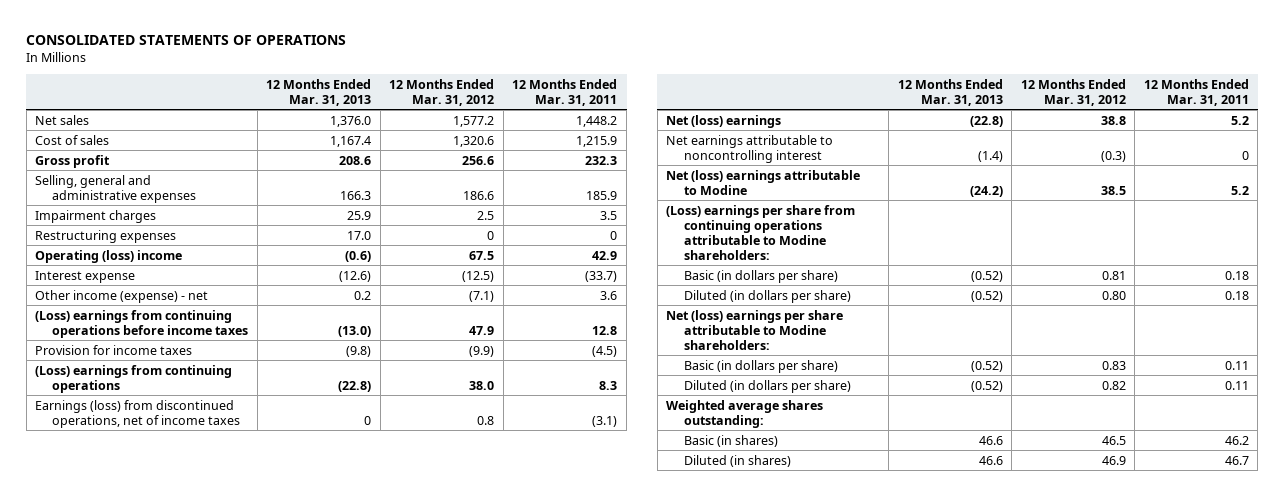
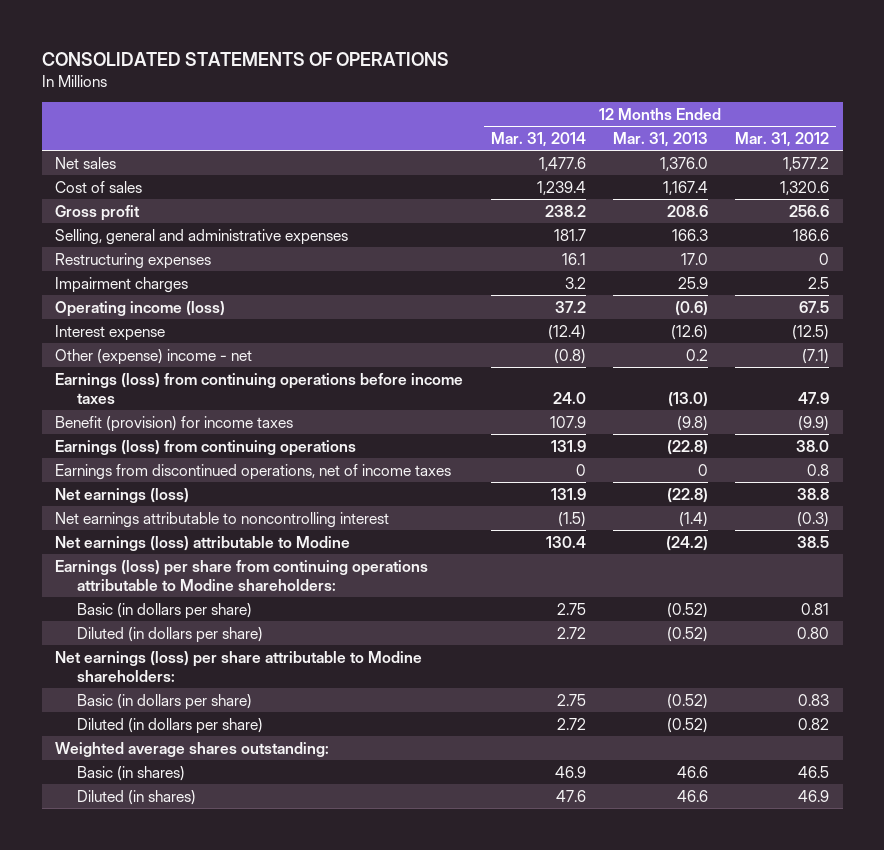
[512,78,618,106] 12 Months Ended Mar. 31, 2011 -> none
none -> [490,131,586,147] Mar. 31, 2014
[35,209,157,223] Impairment charges -> [55,276,189,293] Impairment charges
[35,249,183,263] Operating (loss) income -> [55,300,226,317] Operating income (loss)
[35,289,209,303] Other income (expense) - net -> [55,348,253,365] Other (expense) income - net
[35,309,249,338] (Loss) earnings from continuing operations before income taxes -> [55,372,464,404] Earnings (loss) from continuing operations before income taxes
[35,344,193,355] Provision for income taxes -> [55,415,294,432] Benefit (provision) for income taxes
[35,364,233,393] (Loss) earnings from continuing operations -> [55,439,357,456] Earnings (loss) from continuing operations
[35,399,241,428] Earnings (loss) from discontinued operations, net of income taxes -> [55,463,452,480] Earnings from discontinued operations, net of income taxes
[666,114,782,128] Net (loss) earnings -> [55,487,190,503] Net earnings (loss)
[666,169,861,195] Net (loss) earnings attributable to Modine -> [55,535,351,551] Net earnings (loss) attributable to Modine
[666,204,856,260] (Loss) earnings per share from continuing operations attributable to Modine shareholders: -> [55,559,429,591] Earnings (loss) per share from continuing operations attributable to Modine shareholders:
[666,309,844,350] Net (loss) earnings per share attributable to Modine shareholders: -> [55,650,423,682] Net earnings (loss) per share attributable to Modine shareholders:

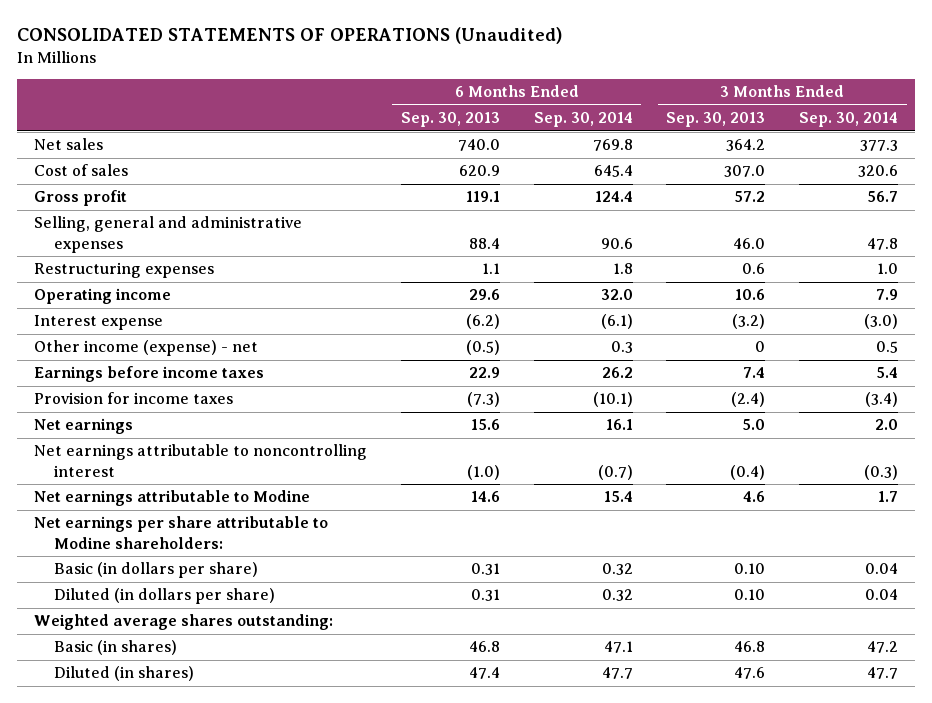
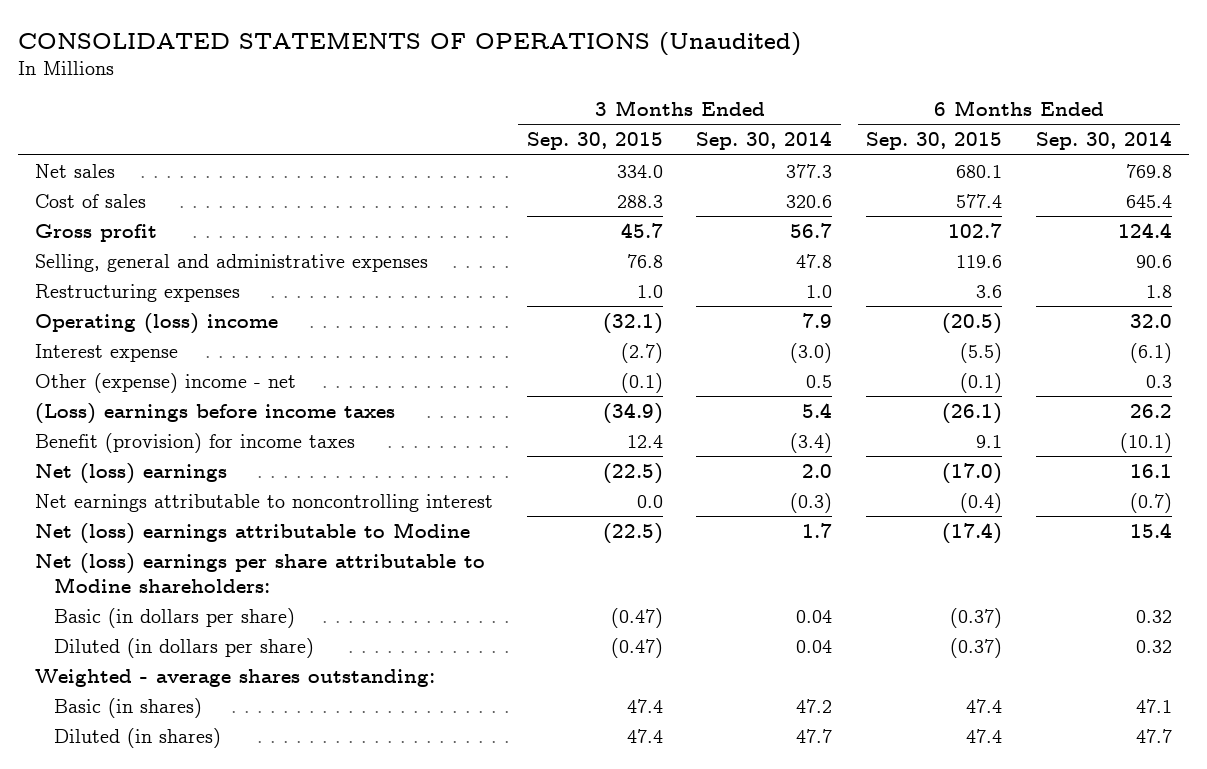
[400,112,500,128] Sep. 30, 2013 -> none
[666,112,766,128] Sep. 30, 2013 -> none
none -> [526,132,663,151] Sep. 30, 2015
none -> [866,132,1003,151] Sep. 30, 2015
[33,288,171,305] Operating income -> [35,312,279,334] Operating (loss) income
[33,340,258,357] Other income (expense) - net -> [35,372,297,393] Other (expense) income - net
[33,366,264,383] Earnings before income taxes -> [35,402,396,424] (Loss) earnings before income taxes
[33,392,233,405] Provision for income taxes -> [35,432,356,453] Benefit (provision) for income taxes
[33,418,133,435] Net earnings -> [35,462,228,484] Net (loss) earnings
[33,490,310,507] Net earnings attributable to Modine -> [35,521,471,544] Net (loss) earnings attributable to Modine
[33,516,328,549] Net earnings per share attributable to Modine shareholders: -> [35,552,486,594] Net (loss) earnings per share attributable to Modine shareholders:
[33,614,333,631] Weighted average shares outstanding: -> [35,668,436,687] Weighted - average shares outstanding:

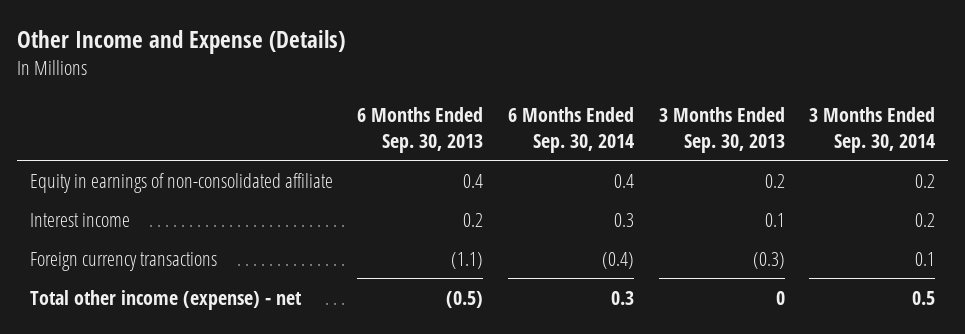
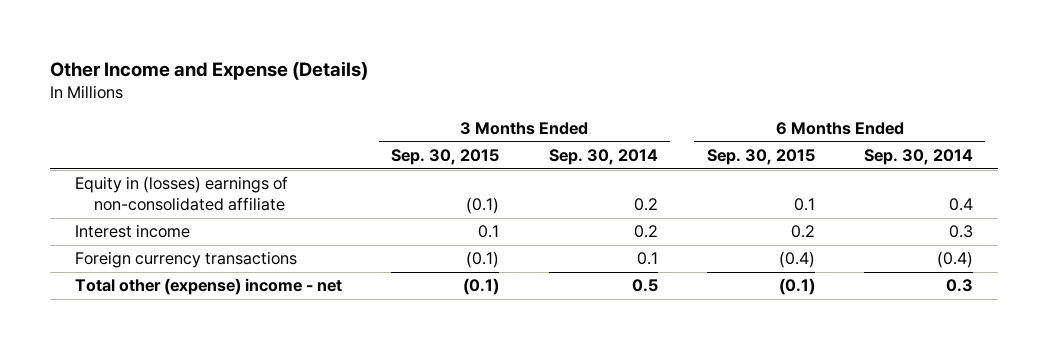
[357,106,484,153] 6 Months Ended Sep. 30, 2013 -> none
[658,106,785,153] 3 Months Ended Sep. 30, 2013 -> none
none -> [391,148,500,165] Sep. 30, 2015
none -> [706,148,815,165] Sep. 30, 2015
[29,172,333,193] Equity in earnings of non-consolidated affiliate -> [74,176,288,211] Equity in (losses) earnings of non-consolidated affiliate
[29,289,302,310] Total other income (expense) - net -> [74,278,342,296] Total other (expense) income - net

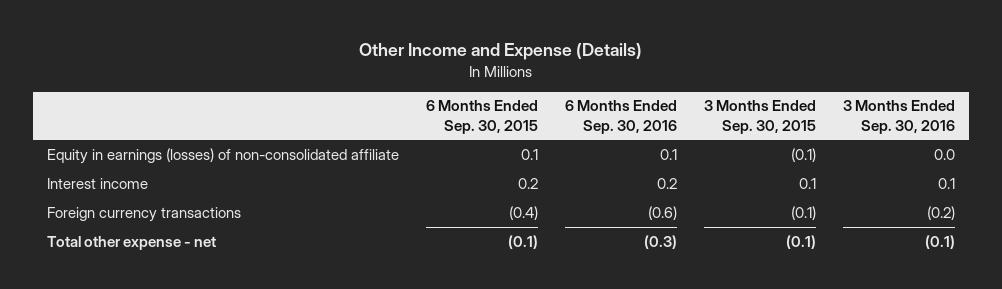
[548,148,658,165] Sep. 30, 2014 -> none
[864,148,974,165] Sep. 30, 2014 -> none
none -> [564,100,677,134] 6 Months Ended Sep. 30, 2016
none -> [843,100,956,134] 3 Months Ended Sep. 30, 2016
[74,176,288,211] Equity in (losses) earnings of non-consolidated affiliate -> [46,147,399,164] Equity in earnings (losses) of non-consolidated affiliate
[74,278,342,296] Total other (expense) income - net -> [46,235,216,250] Total other expense - net

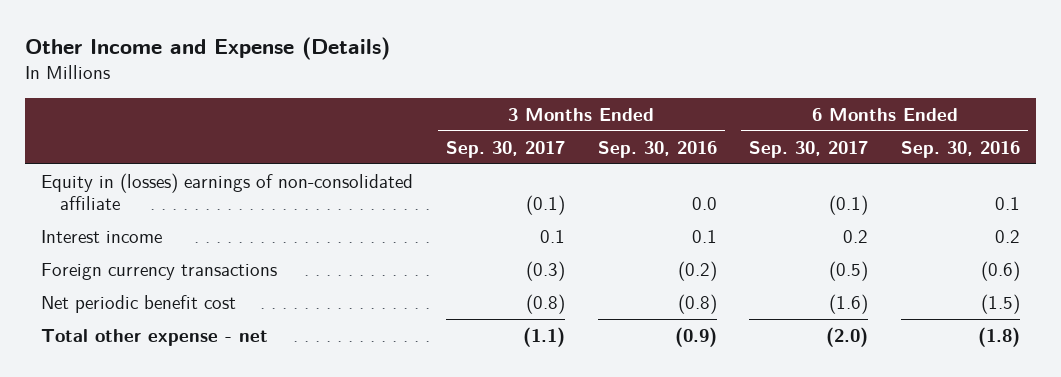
[425,100,538,134] 6 Months Ended Sep. 30, 2015 -> none
[704,100,817,134] 3 Months Ended Sep. 30, 2015 -> none
none -> [446,140,566,158] Sep. 30, 2017
none -> [749,140,869,158] Sep. 30, 2017
[46,147,399,164] Equity in earnings (losses) of non-consolidated affiliate -> [41,173,414,210] Equity in (losses) earnings of non-consolidated affiliate
none -> [41,295,237,314] Net periodic benefit cost
[643,234,677,249] (0.3) -> [978,327,1021,348] (1.8)
[925,234,956,249] (0.1) -> [674,327,717,348] (0.9)

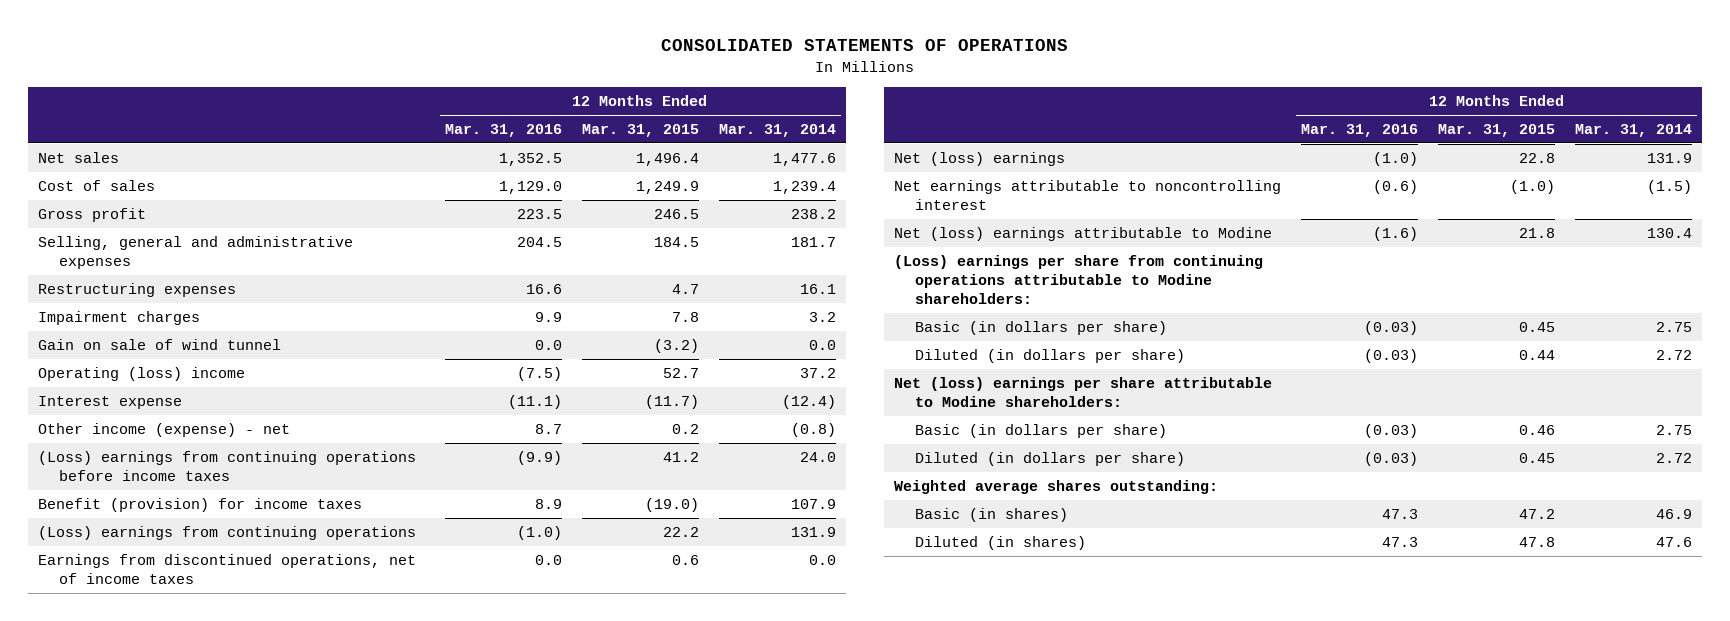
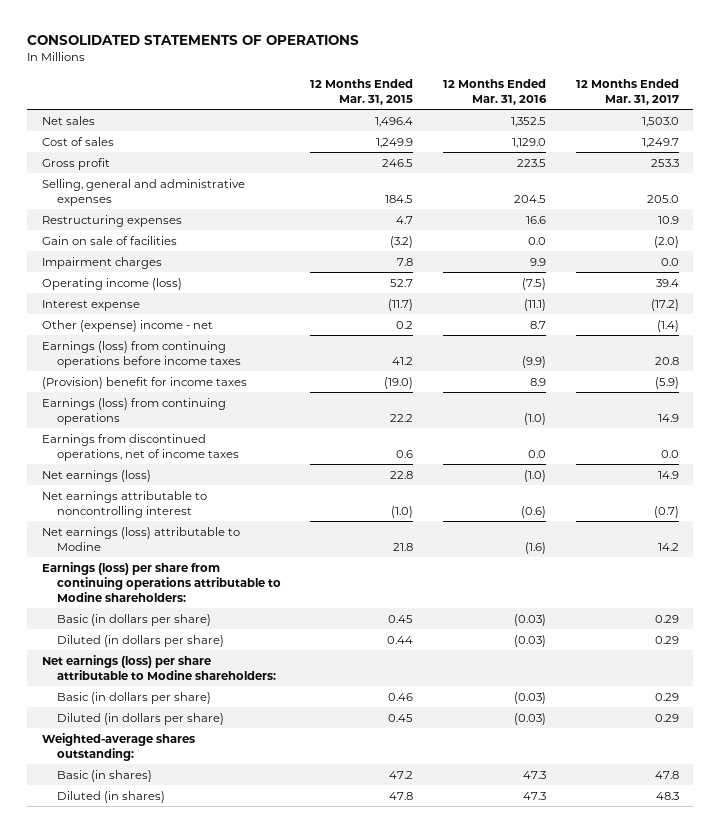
[718,124,836,138] Mar. 31, 2014 -> none
none -> [575,78,679,105] 12 Months Ended Mar. 31, 2017
none -> [42,235,178,245] Gain on sale of facilities
[37,339,281,351] Gain on sale of wind tunnel -> none
[37,367,245,382] Operating (loss) income -> [42,277,183,290] Operating income (loss)
[37,423,290,438] Other income (expense) - net -> [42,319,214,332] Other (expense) income - net
[37,451,416,481] (Loss) earnings from continuing operations before income taxes -> [42,340,241,368] Earnings (loss) from continuing operations before income taxes
[37,498,362,513] Benefit (provision) for income taxes -> [42,376,248,389] (Provision) benefit for income taxes
[37,526,416,541] (Loss) earnings from continuing operations -> [42,397,227,425] Earnings (loss) from continuing operations
[894,152,1066,167] Net (loss) earnings -> [42,469,152,482] Net earnings (loss)
[894,227,1273,242] Net (loss) earnings attributable to Modine -> [42,526,241,551] Net earnings (loss) attributable to Modine
[894,255,1264,304] (Loss) earnings per share from continuing operations attributable to Modine shareholders: -> [42,561,281,602] Earnings (loss) per share from continuing operations attributable to Modine shareholders:
[894,377,1273,407] Net (loss) earnings per share attributable to Modine shareholders: -> [42,654,276,680] Net earnings (loss) per share attributable to Modine shareholders:
[894,480,1219,495] Weighted average shares outstanding: -> [42,732,196,761] Weighted-average shares outstanding:

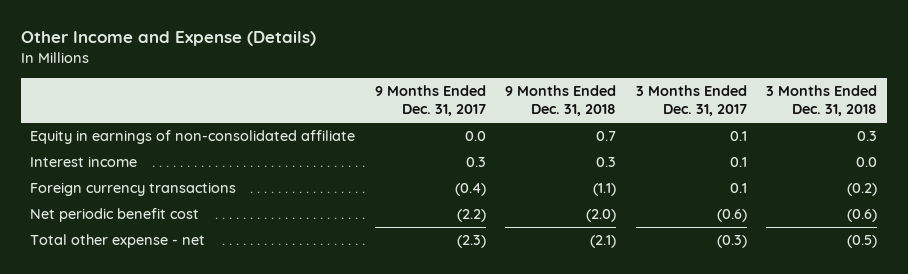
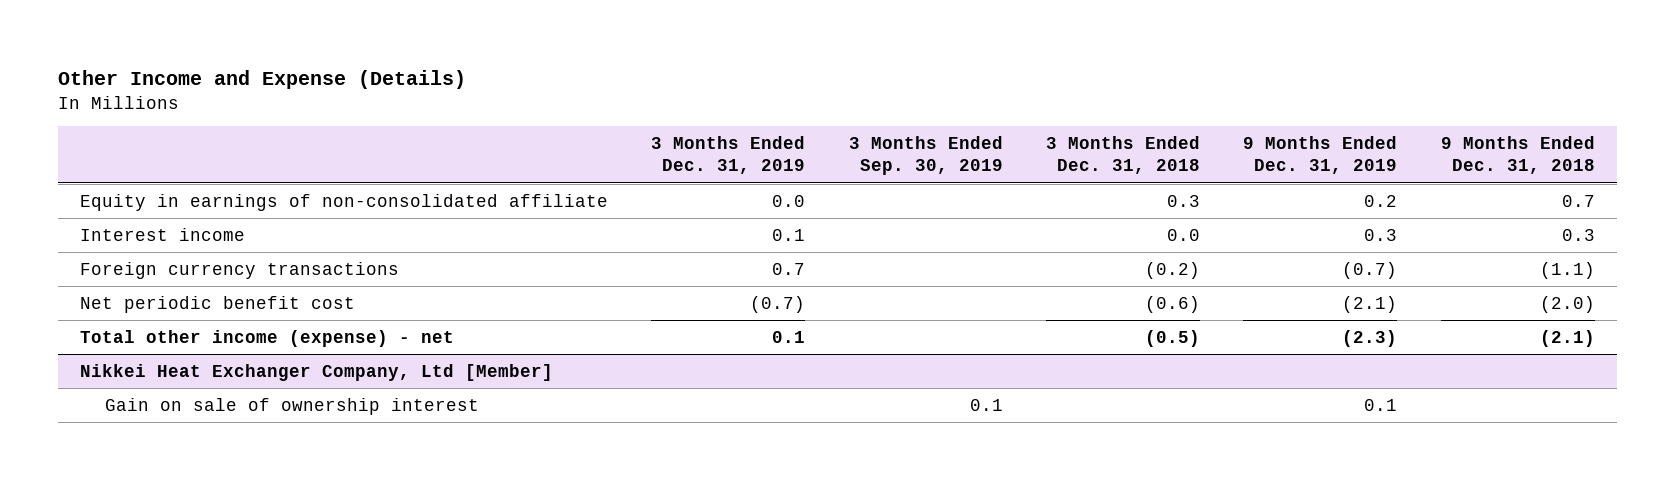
[374,84,486,117] 9 Months Ended Dec. 31, 2017 -> none
[635,84,747,117] 3 Months Ended Dec. 31, 2017 -> none
none -> [651,135,806,175] 3 Months Ended Dec. 31, 2019
none -> [848,135,1003,176] 3 Months Ended Sep. 30, 2019
none -> [1243,135,1398,175] 9 Months Ended Dec. 31, 2019
[30,234,206,249] Total other expense - net -> [79,329,454,347] Total other income (expense) - net
none -> [79,363,553,381] Nikkei Heat Exchanger Company, Ltd [Member]
none -> [105,397,480,415] Gain on sale of ownership interest

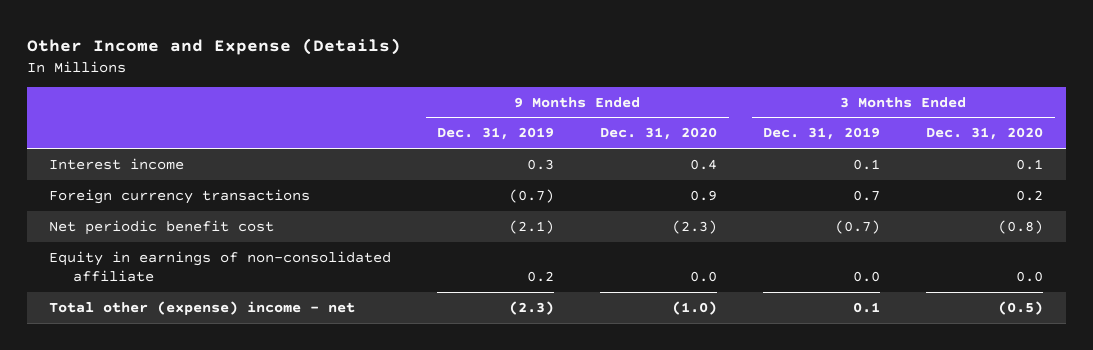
[848,135,1003,176] 3 Months Ended Sep. 30, 2019 -> none
[1046,135,1201,175] 3 Months Ended Dec. 31, 2018 -> none
[1440,135,1595,175] 9 Months Ended Dec. 31, 2018 -> none
none -> [600,127,718,141] Dec. 31, 2020
none -> [926,127,1044,141] Dec. 31, 2020
[79,363,553,381] Nikkei Heat Exchanger Company, Ltd [Member] -> none
[105,397,480,415] Gain on sale of ownership interest -> none
[79,193,608,211] Equity in earnings of non-consolidated affiliate -> [49,250,392,283] Equity in earnings of non-consolidated affiliate
[79,329,454,347] Total other income (expense) - net -> [49,300,356,315] Total other (expense) income - net

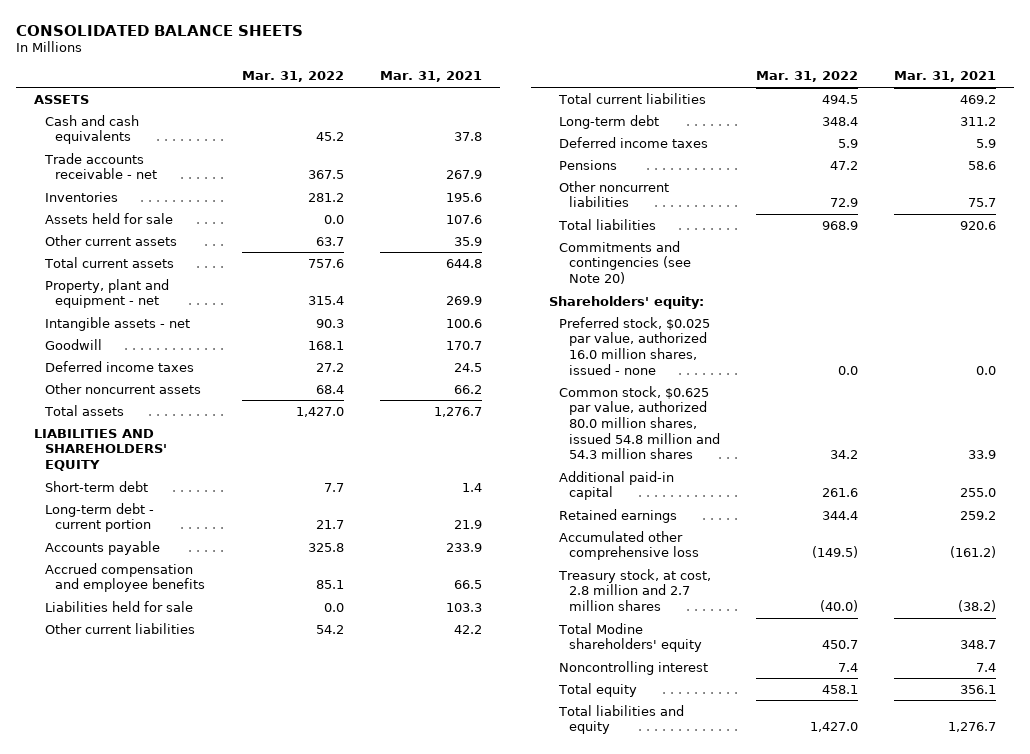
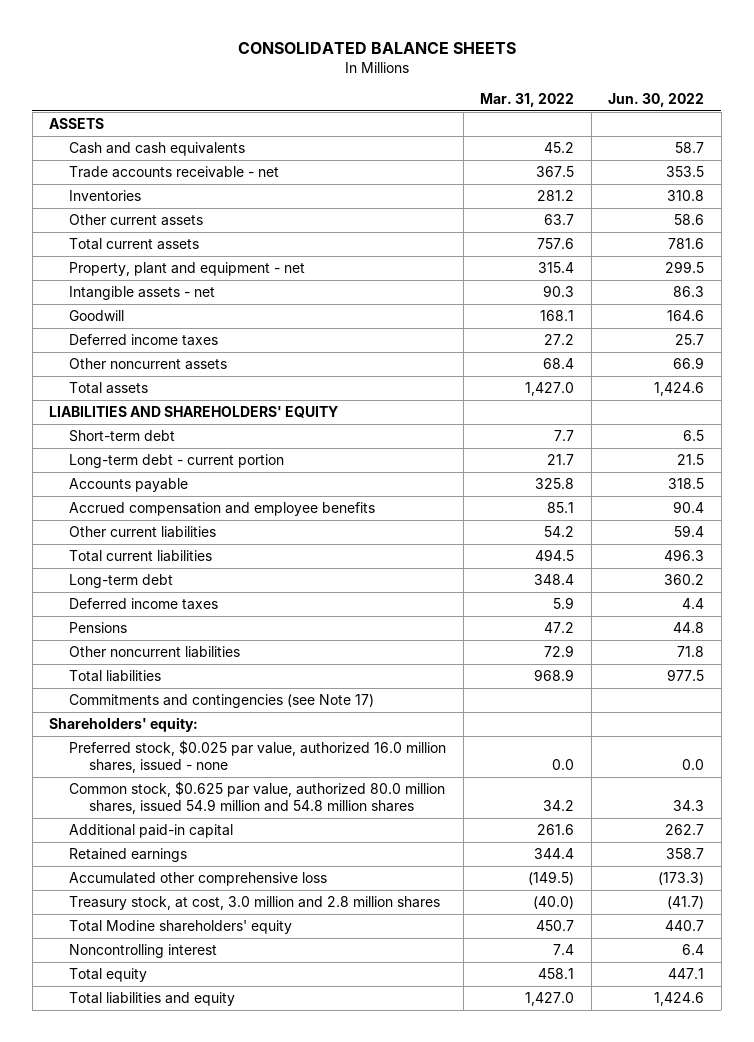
[379,71,482,83] Mar. 31, 2021 -> none
none -> [608,93,705,108] Jun. 30, 2022
[44,212,173,224] Assets held for sale -> none
[44,600,193,612] Liabilities held for sale -> none
[558,240,692,284] Commitments and contingencies (see Note 20) -> [69,693,375,708] Commitments and contingencies (see Note 17)
[558,385,721,460] Common stock, $0.625 par value, authorized 80.0 million shares, issued 54.8 million and 54.3 million shares -> [69,780,446,815] Common stock, $0.625 par value, authorized 80.0 million shares, issued 54.9 million and 54.8 million shares
[557,568,711,611] Treasury stock, at cost, 2.8 million and 2.7 million shares -> [69,895,441,910] Treasury stock, at cost, 3.0 million and 2.8 million shares

